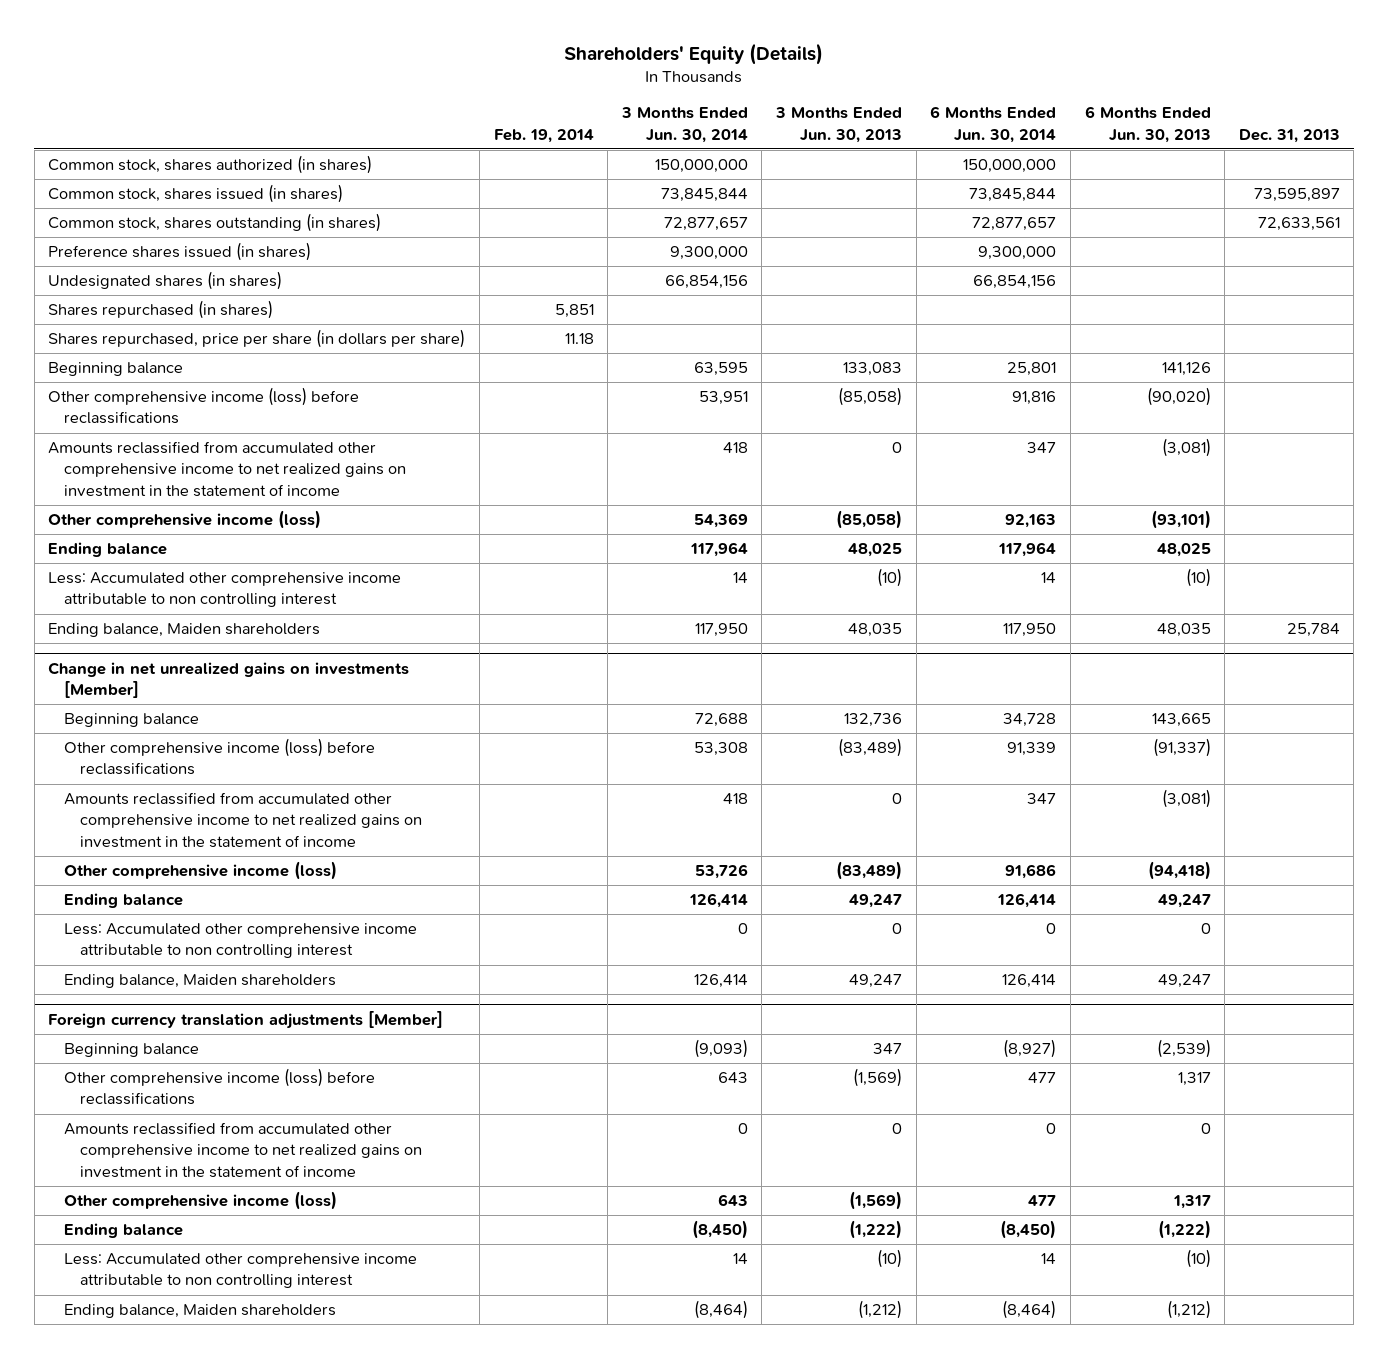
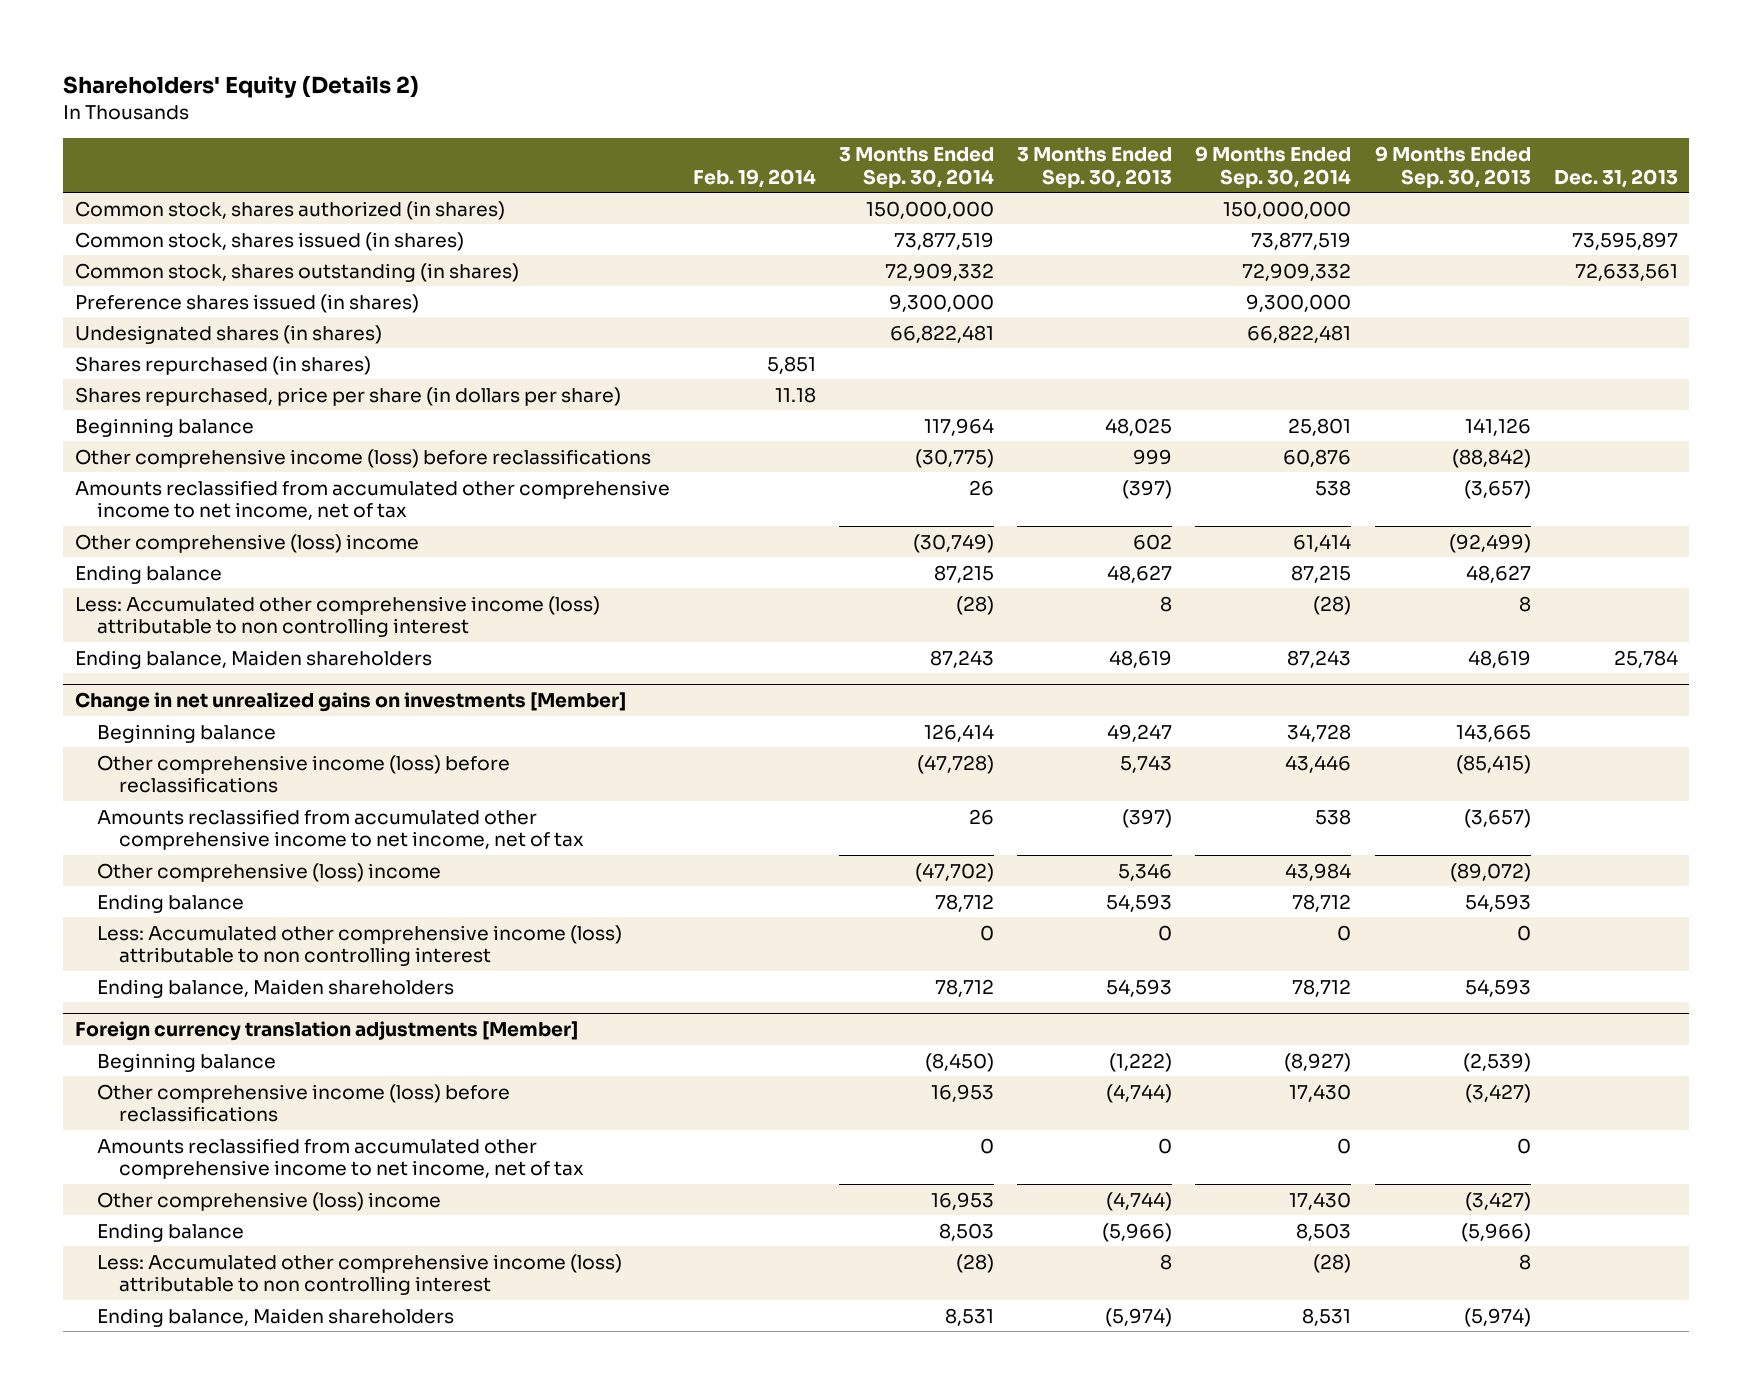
[564,42,824,65] Shareholders' Equity (Details) -> [63,75,420,99] Shareholders' Equity (Details 2)
[620,107,748,143] 3 Months Ended Jun. 30, 2014 -> none
[775,107,903,143] 3 Months Ended Jun. 30, 2013 -> none
[930,106,1057,143] 6 Months Ended Jun. 30, 2014 -> none
[1084,106,1211,143] 6 Months Ended Jun. 30, 2013 -> none
none -> [839,147,995,188] 3 Months Ended Sep. 30, 2014
none -> [1017,147,1173,188] 3 Months Ended Sep. 30, 2013
none -> [1195,146,1352,188] 9 Months Ended Sep. 30, 2014
none -> [1374,146,1531,188] 9 Months Ended Sep. 30, 2013
[48,441,406,497] Amounts reclassified from accumulated other comprehensive income to net realized gains on investment in the statement of income -> [75,479,671,521] Amounts reclassified from accumulated other comprehensive income to net income, net of tax
[48,510,322,530] Other comprehensive income (loss) -> [75,533,420,553] Other comprehensive (loss) income
[48,572,402,608] Less: Accumulated other comprehensive income attributable to non controlling interest -> [75,595,601,638] Less: Accumulated other comprehensive income (loss) attributable to non controlling interest
[63,792,422,848] Amounts reclassified from accumulated other comprehensive income to net realized gains on investment in the statement of income -> [97,808,585,851] Amounts reclassified from accumulated other comprehensive income to net income, net of tax
[63,861,337,881] Other comprehensive income (loss) -> [97,862,442,882] Other comprehensive (loss) income
[63,923,417,959] Less: Accumulated other comprehensive income attributable to non controlling interest -> [97,924,623,967] Less: Accumulated other comprehensive income (loss) attributable to non controlling interest
[63,1122,422,1178] Amounts reclassified from accumulated other comprehensive income to net realized gains on investment in the statement of income -> [97,1137,585,1180] Amounts reclassified from accumulated other comprehensive income to net income, net of tax
[63,1191,337,1211] Other comprehensive income (loss) -> [97,1191,442,1211] Other comprehensive (loss) income
[63,1253,417,1289] Less: Accumulated other comprehensive income attributable to non controlling interest -> [97,1253,623,1296] Less: Accumulated other comprehensive income (loss) attributable to non controlling interest

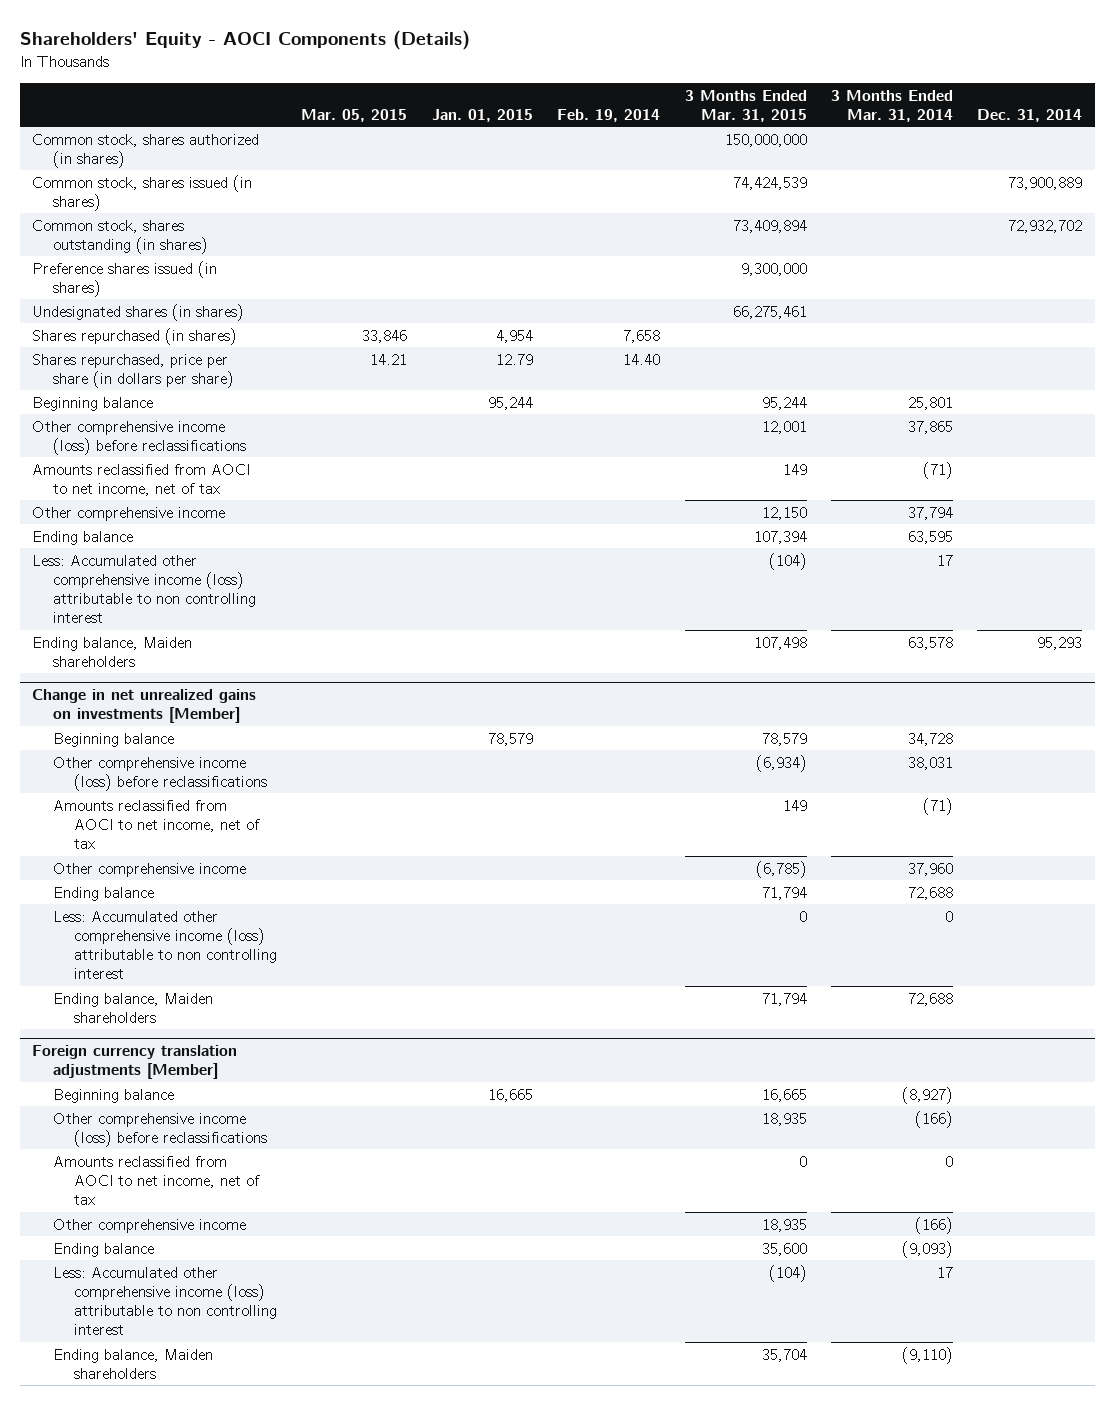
[63,75,420,99] Shareholders' Equity (Details 2) -> [20,30,471,51] Shareholders' Equity - AOCI Components (Details)
[839,147,995,188] 3 Months Ended Sep. 30, 2014 -> none
[1017,147,1173,188] 3 Months Ended Sep. 30, 2013 -> none
[1195,146,1352,188] 9 Months Ended Sep. 30, 2014 -> none
[1374,146,1531,188] 9 Months Ended Sep. 30, 2013 -> none
[1553,168,1678,188] Dec. 31, 2013 -> none
none -> [301,108,408,122] Mar. 05, 2015
none -> [431,108,533,122] Jan. 01, 2015
none -> [684,89,807,122] 3 Months Ended Mar. 31, 2015
none -> [830,89,953,122] 3 Months Ended Mar. 31, 2014
none -> [977,108,1083,122] Dec. 31, 2014
[767,355,817,374] 5,851 -> [623,329,661,343] 7,658
[775,386,817,403] 11.18 -> [623,353,661,365] 14.40
[75,479,671,521] Amounts reclassified from accumulated other comprehensive income to net income, net of tax -> [32,463,251,496] Amounts reclassified from AOCI to net income, net of tax
[75,533,420,553] Other comprehensive (loss) income -> [32,506,226,521] Other comprehensive income
[97,808,585,851] Amounts reclassified from accumulated other comprehensive income to net income, net of tax -> [53,799,260,849] Amounts reclassified from AOCI to net income, net of tax
[97,862,442,882] Other comprehensive (loss) income -> [53,862,247,877] Other comprehensive income
[97,1137,585,1180] Amounts reclassified from accumulated other comprehensive income to net income, net of tax -> [53,1155,260,1205] Amounts reclassified from AOCI to net income, net of tax
[97,1191,442,1211] Other comprehensive (loss) income -> [53,1218,247,1233] Other comprehensive income

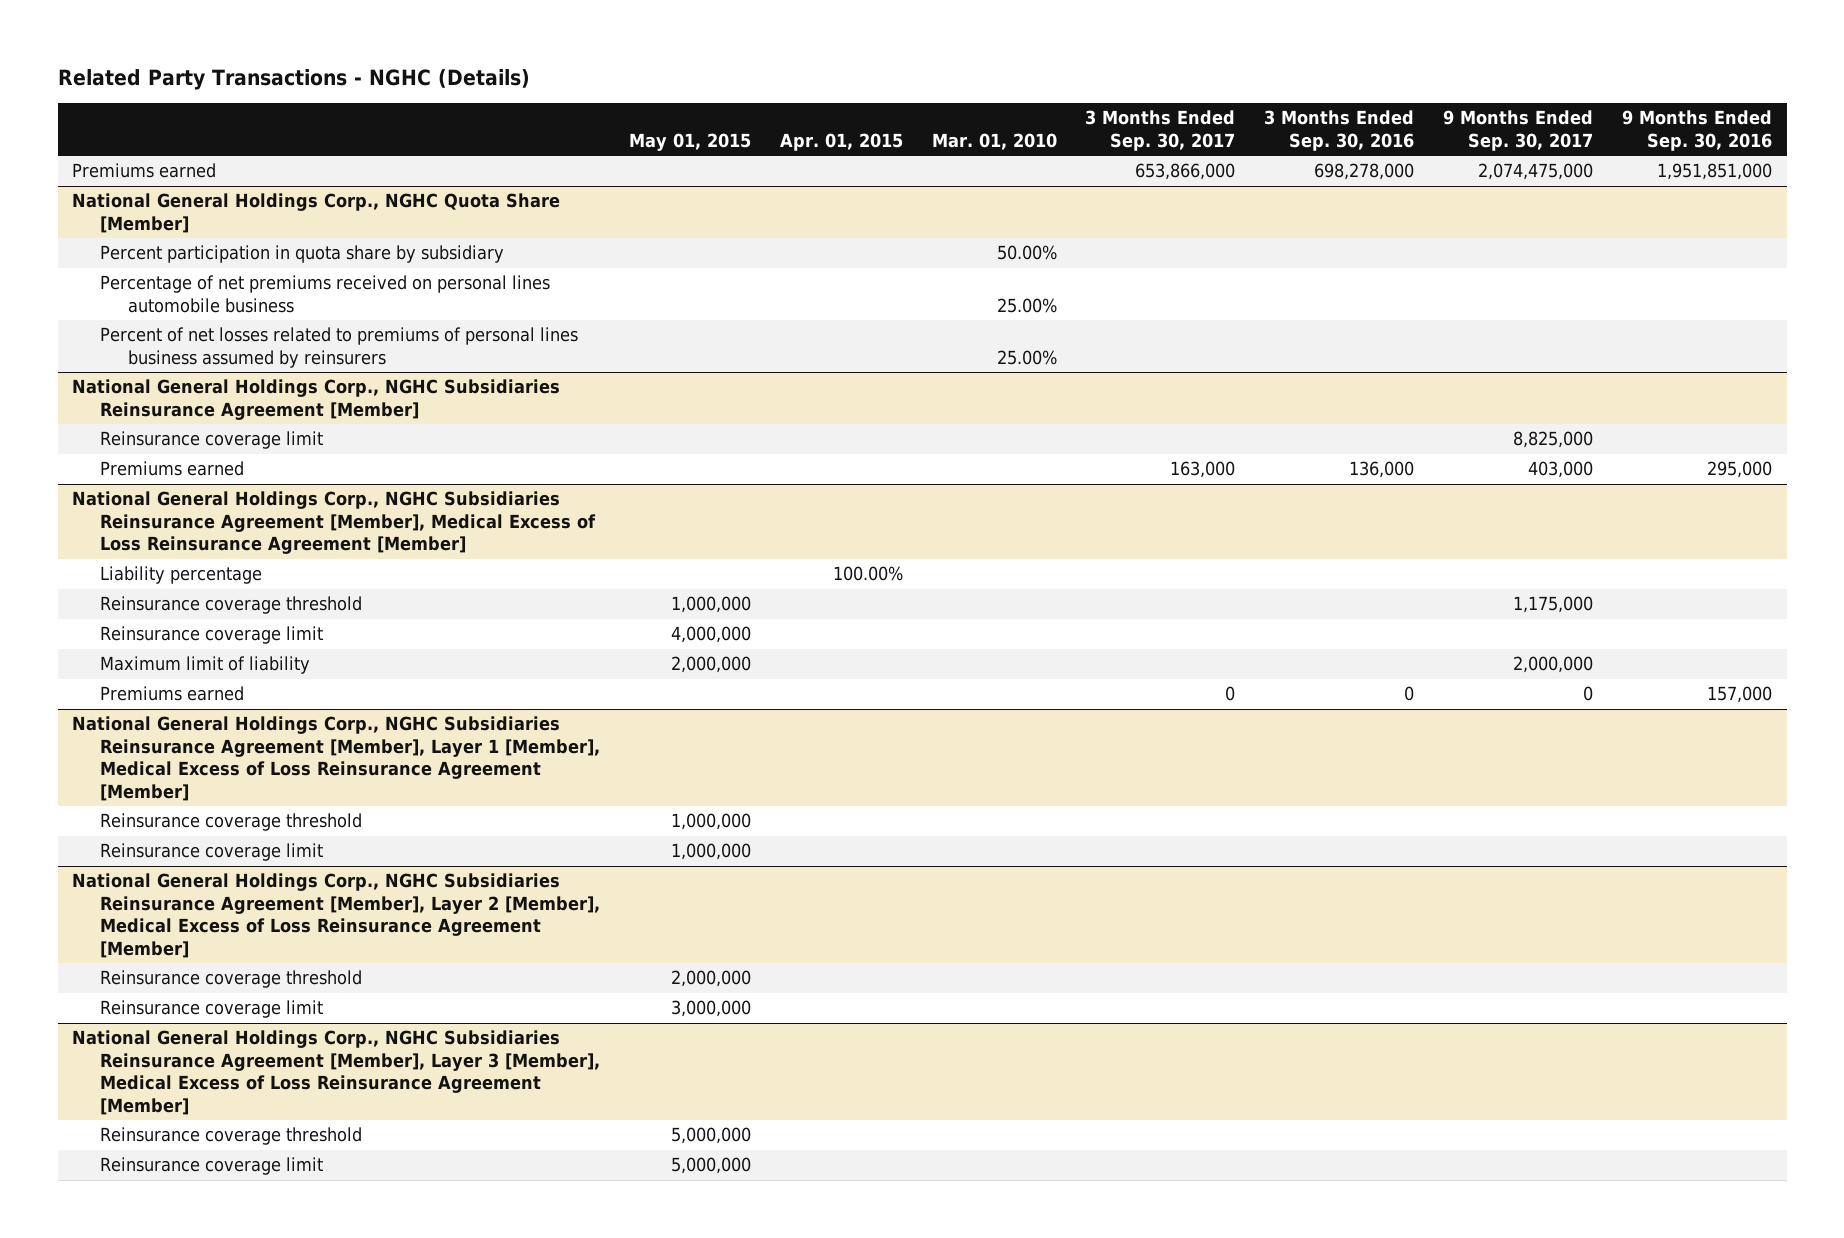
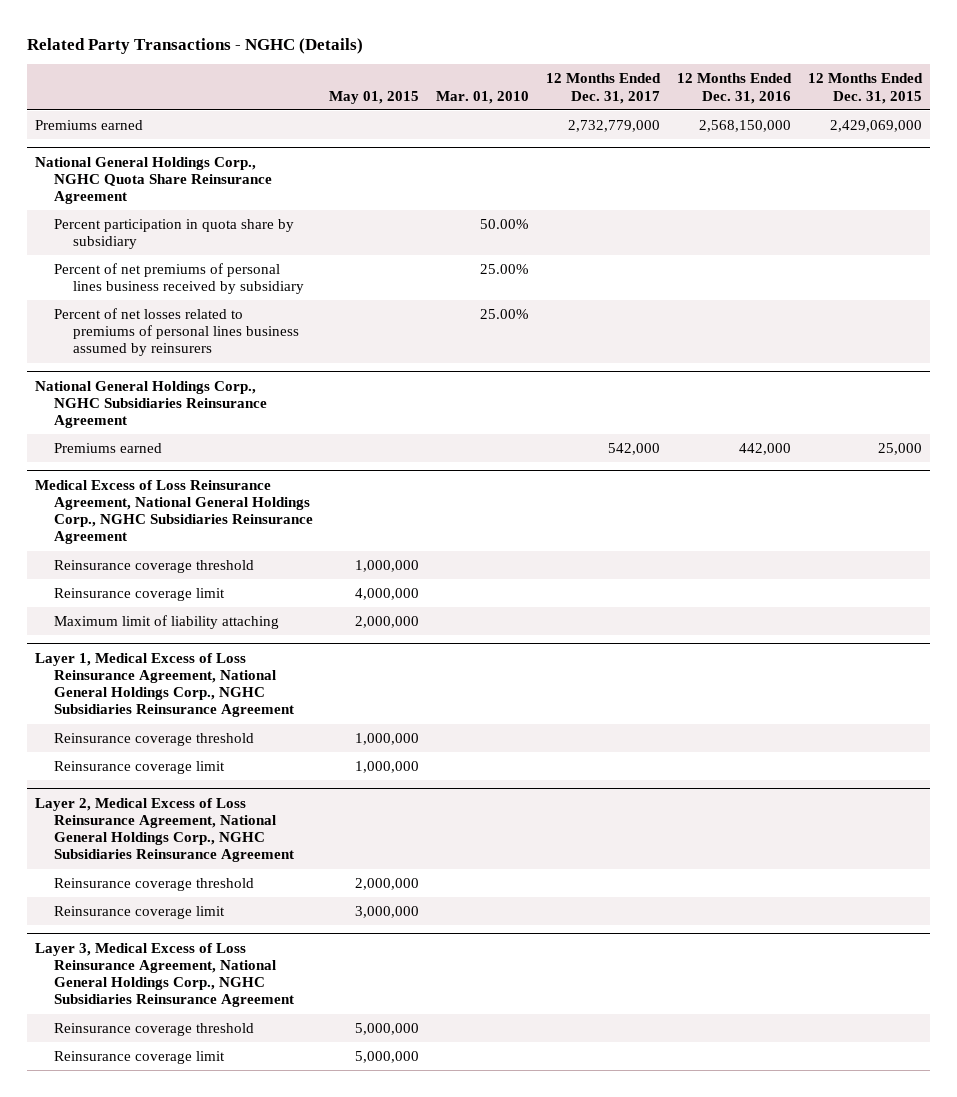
[779,132,903,151] Apr. 01, 2015 -> none
[1085,110,1236,151] 3 Months Ended Sep. 30, 2017 -> none
[1264,110,1415,151] 3 Months Ended Sep. 30, 2016 -> none
[1443,110,1594,151] 9 Months Ended Sep. 30, 2017 -> none
[1622,110,1773,151] 9 Months Ended Sep. 30, 2016 -> none
none -> [546,73,662,104] 12 Months Ended Dec. 31, 2017
none -> [676,73,792,104] 12 Months Ended Dec. 31, 2016
none -> [807,73,923,104] 12 Months Ended Dec. 31, 2015
[72,193,561,233] National General Holdings Corp., NGHC Quota Share [Member] -> [34,156,272,205] National General Holdings Corp., NGHC Quota Share Reinsurance Agreement
[99,275,550,313] Percentage of net premiums received on personal lines automobile business -> [53,262,304,295] Percent of net premiums of personal lines business received by subsidiary
[99,431,323,450] Reinsurance coverage limit -> none
[72,379,561,420] National General Holdings Corp., NGHC Subsidiaries Reinsurance Agreement [Member] -> [34,380,267,429] National General Holdings Corp., NGHC Subsidiaries Reinsurance Agreement
[99,566,262,585] Liability percentage -> none
[72,491,596,555] National General Holdings Corp., NGHC Subsidiaries Reinsurance Agreement [Member], Medical Excess of Loss Reinsurance Agreement [Member] -> [34,479,313,545] Medical Excess of Loss Reinsurance Agreement, National General Holdings Corp., NGHC Subsidiaries Reinsurance Agreement
[99,686,244,702] Premiums earned -> none
[99,656,310,675] Maximum limit of liability -> [53,614,279,629] Maximum limit of liability attaching
[72,716,600,802] National General Holdings Corp., NGHC Subsidiaries Reinsurance Agreement [Member], Layer 1 [Member], Medical Excess of Loss Reinsurance Agreement [Member] -> [34,652,294,718] Layer 1, Medical Excess of Loss Reinsurance Agreement, National General Holdings Corp., NGHC Subsidiaries Reinsurance Agreement
[72,873,600,959] National General Holdings Corp., NGHC Subsidiaries Reinsurance Agreement [Member], Layer 2 [Member], Medical Excess of Loss Reinsurance Agreement [Member] -> [34,797,294,863] Layer 2, Medical Excess of Loss Reinsurance Agreement, National General Holdings Corp., NGHC Subsidiaries Reinsurance Agreement
[72,1030,600,1116] National General Holdings Corp., NGHC Subsidiaries Reinsurance Agreement [Member], Layer 3 [Member], Medical Excess of Loss Reinsurance Agreement [Member] -> [34,942,294,1008] Layer 3, Medical Excess of Loss Reinsurance Agreement, National General Holdings Corp., NGHC Subsidiaries Reinsurance Agreement

